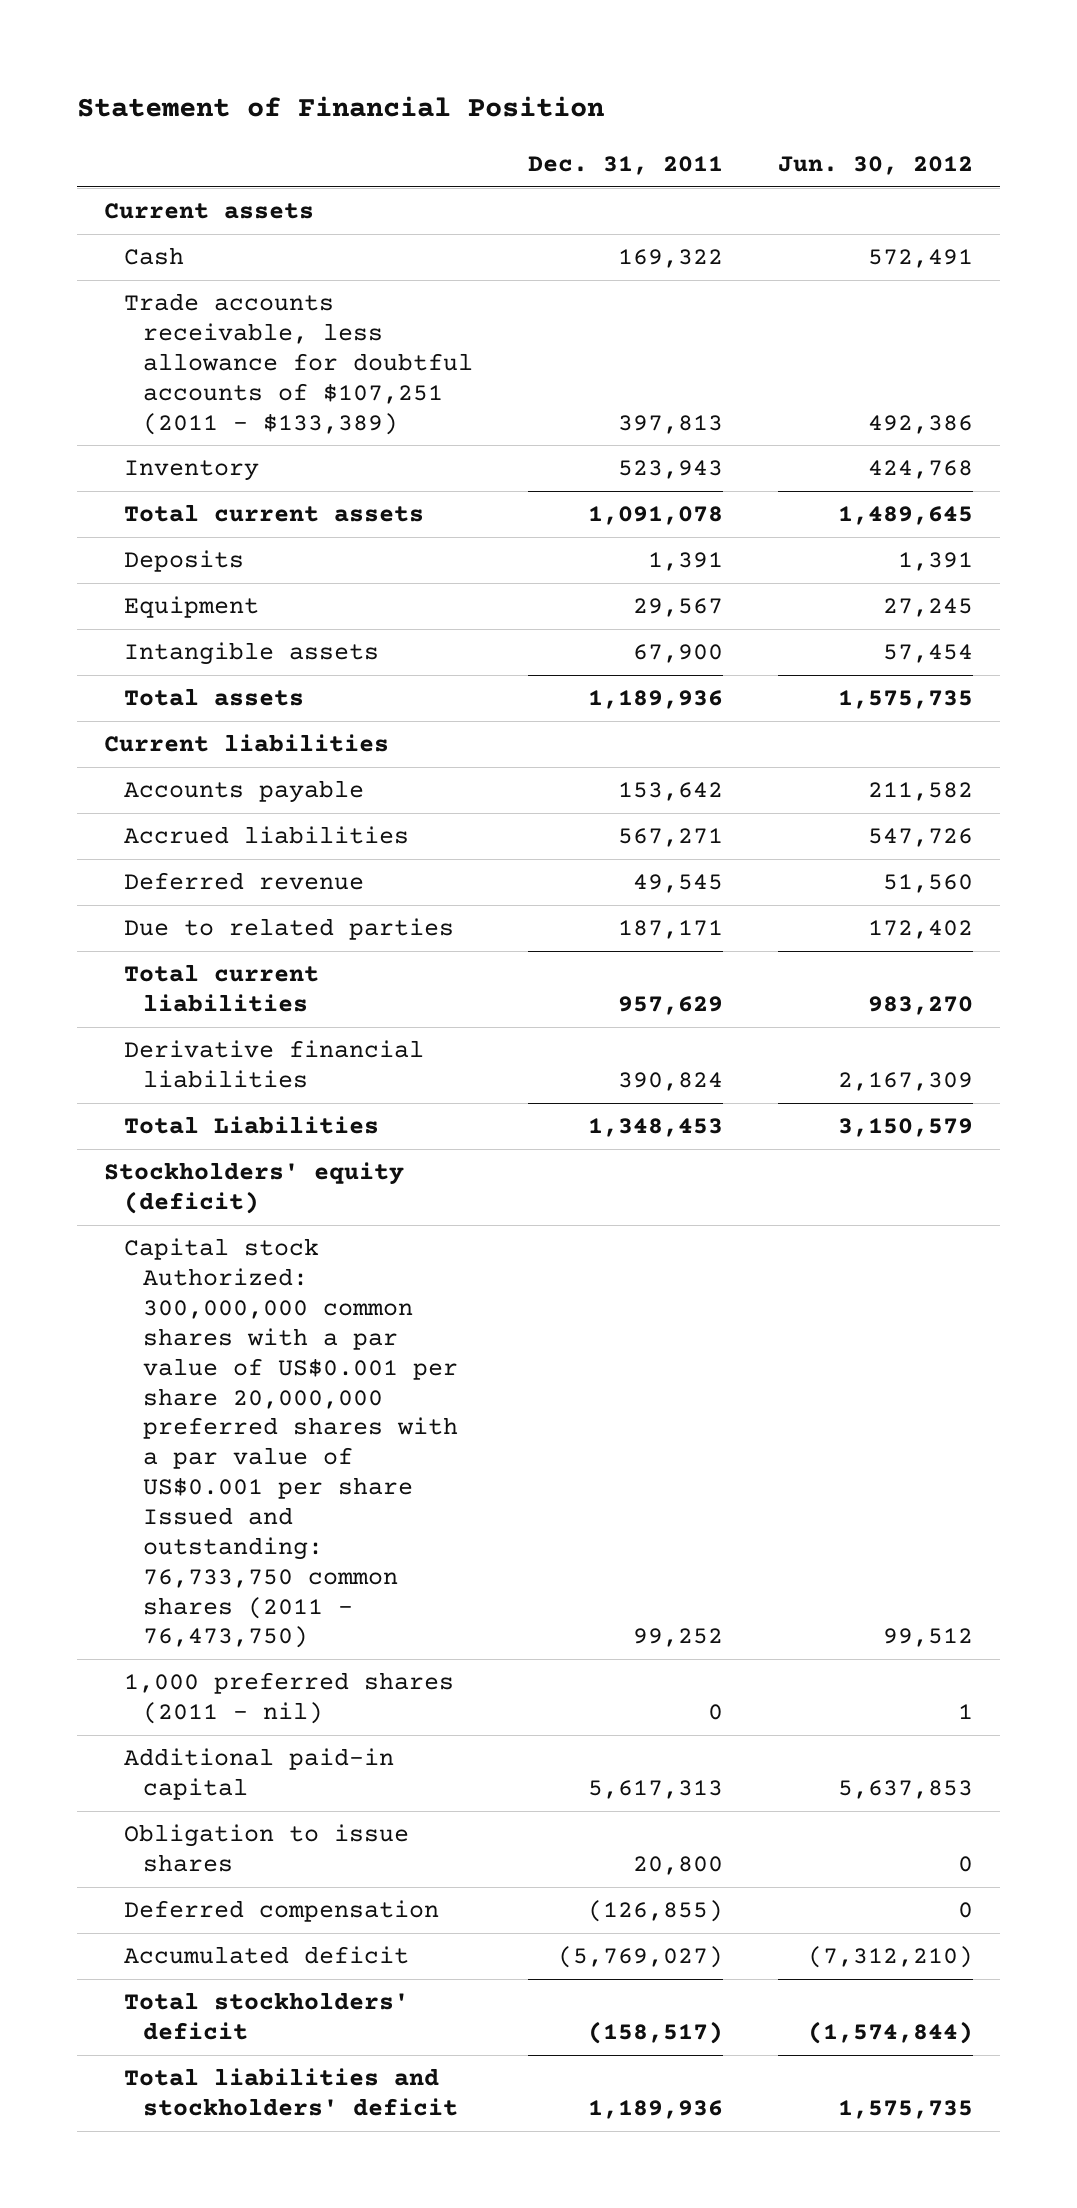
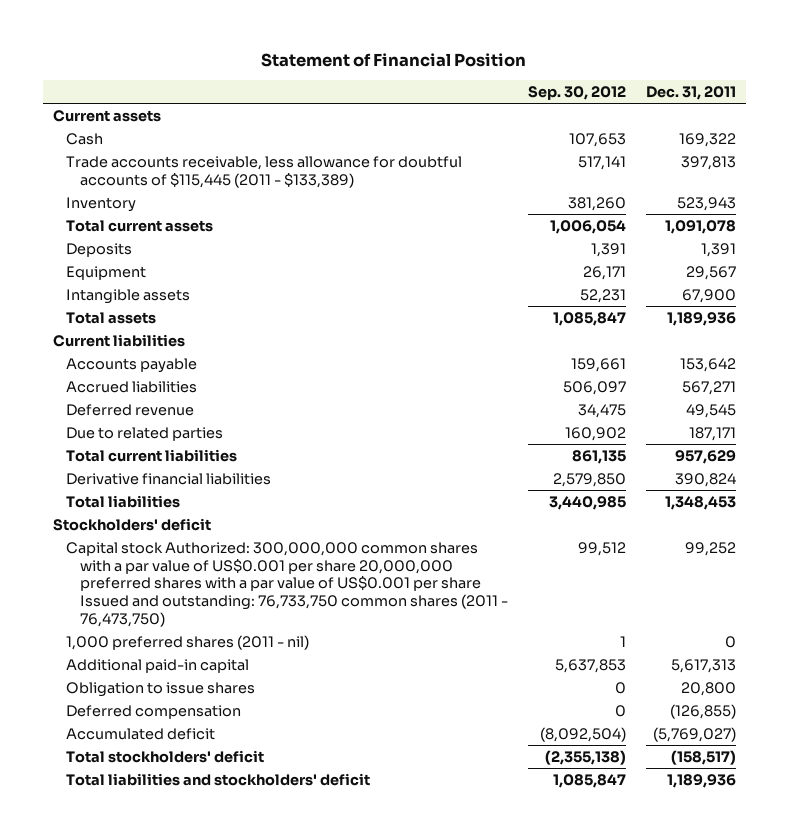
[777,156,973,176] Jun. 30, 2012 -> none
none -> [527,85,626,100] Sep. 30, 2012
[123,293,474,435] Trade accounts receivable, less allowance for doubtful accounts of $107,251 (2011 - $133,389) -> [66,155,463,188] Trade accounts receivable, less allowance for doubtful accounts of $115,445 (2011 - $133,389)
[123,1116,379,1135] Total Liabilities -> [66,494,181,508] Total liabilities
[104,1162,405,1215] Stockholders' equity (deficit) -> [53,517,212,531] Stockholders' deficit

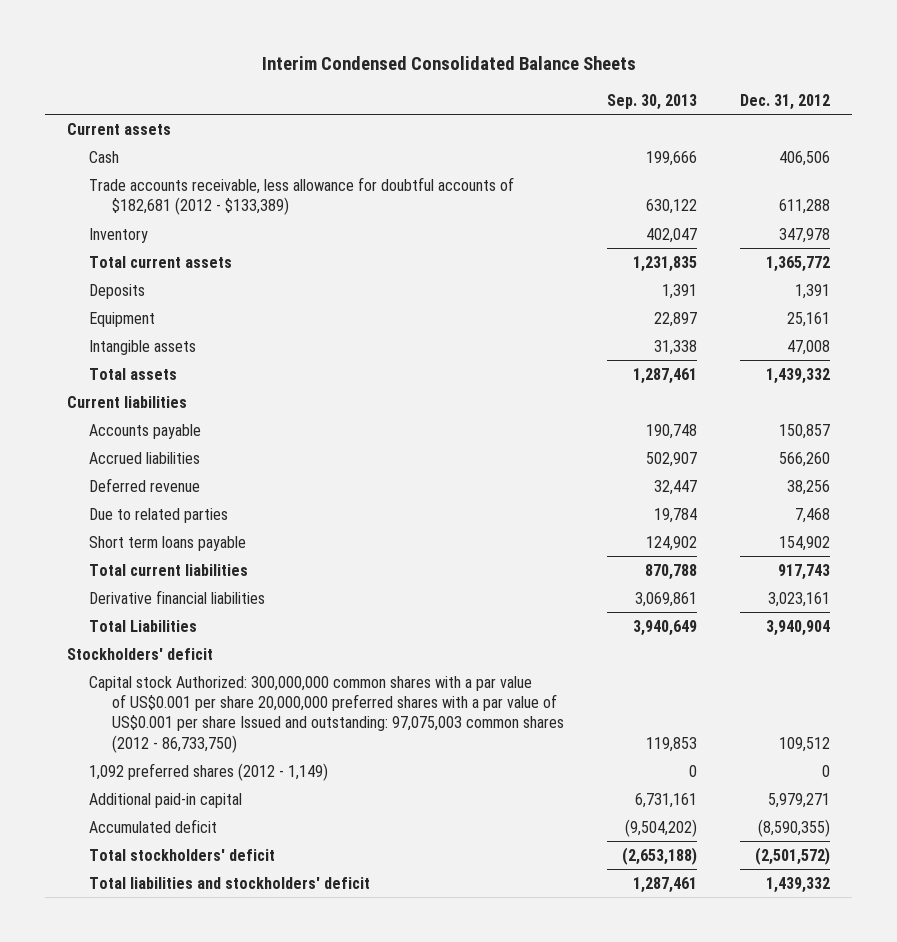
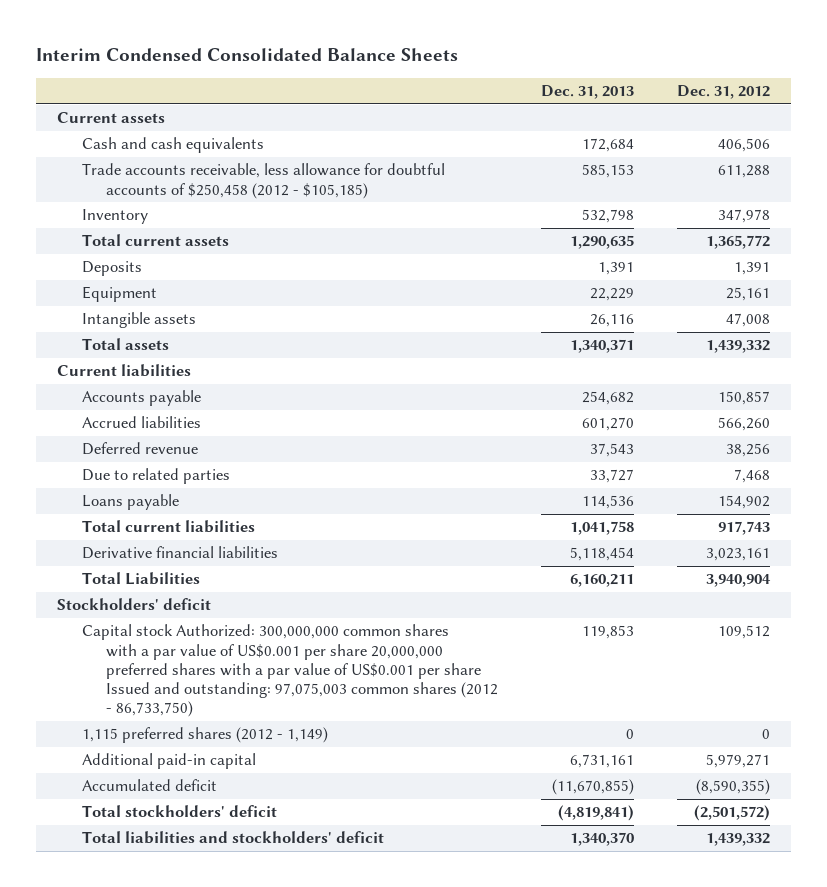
[607,93,698,110] Sep. 30, 2013 -> none
none -> [541,85,635,100] Dec. 31, 2013
[89,150,120,163] Cash -> [81,137,264,154] Cash and cash equivalents
[89,176,515,216] Trade accounts receivable, less allowance for doubtful accounts of $182,681 (2012 - $133,389) -> [81,163,445,199] Trade accounts receivable, less allowance for doubtful accounts of $250,458 (2012 - $105,185)
[89,535,247,551] Short term loans payable -> [81,494,179,511] Loans payable
[89,762,329,781] 1,092 preferred shares (2012 - 1,149) -> [81,727,328,744] 1,115 preferred shares (2012 - 1,149)

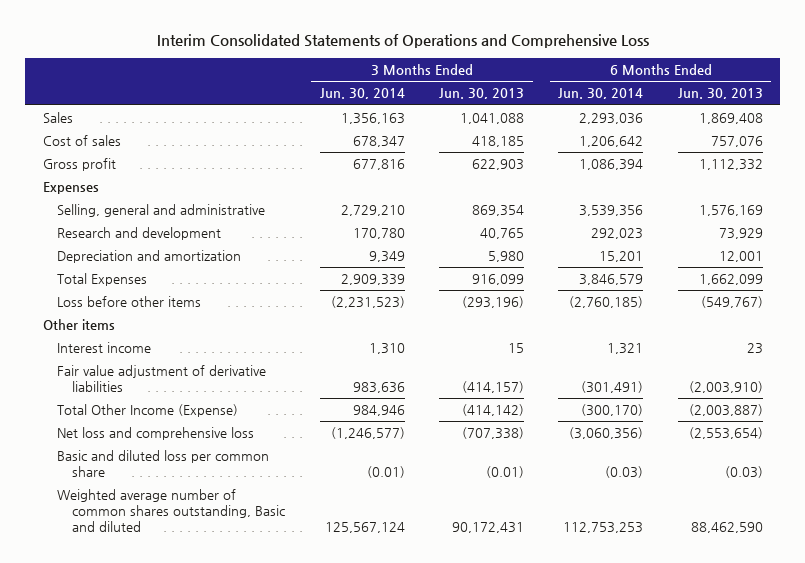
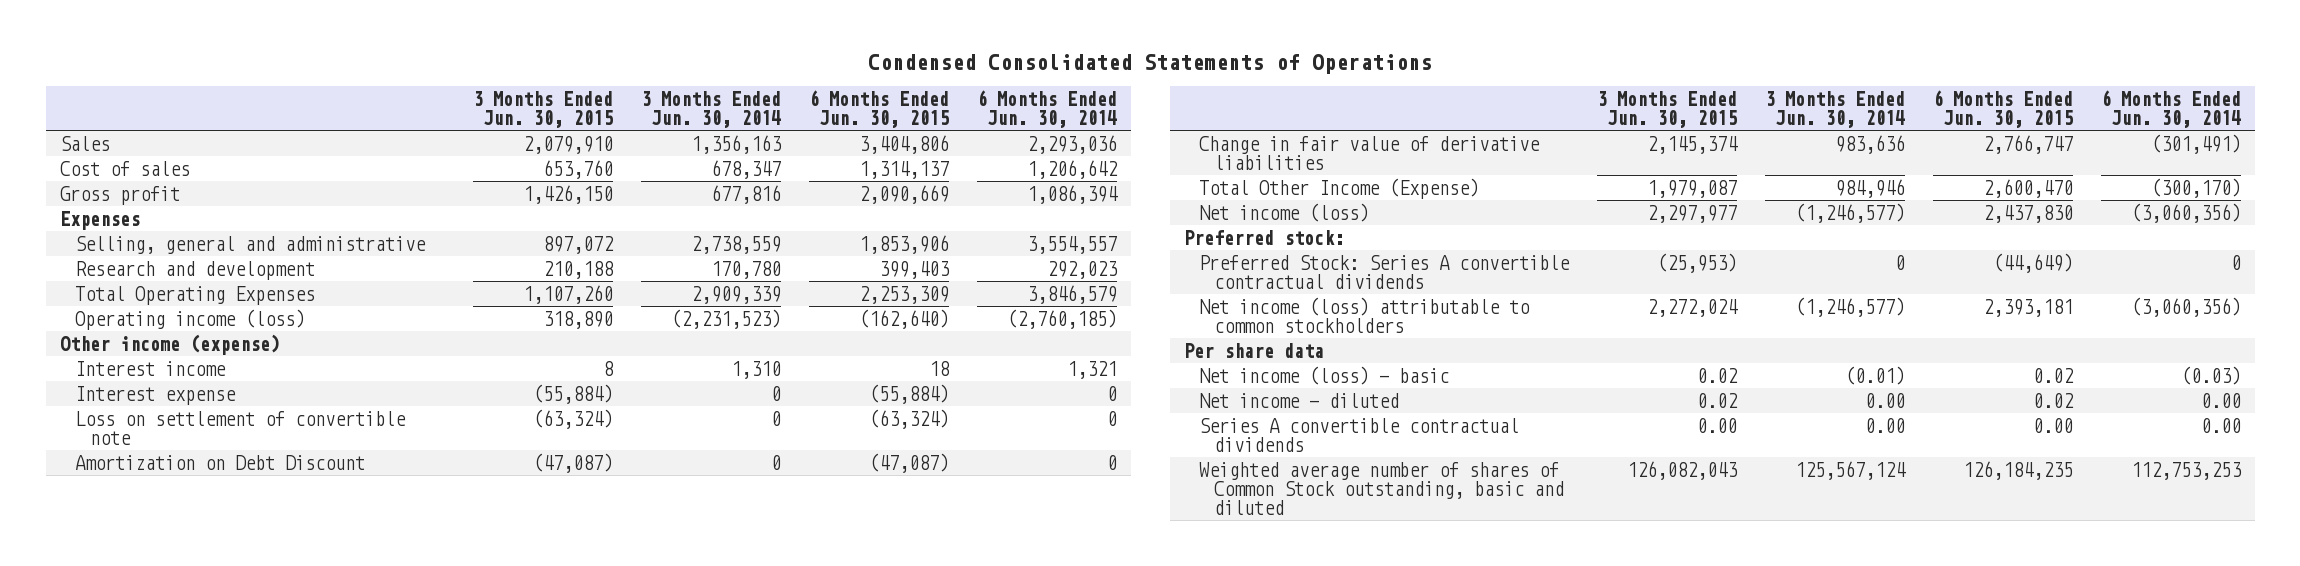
[156,34,649,49] Interim Consolidated Statements of Operations and Comprehensive Loss -> [868,54,1433,75] Condensed Consolidated Statements of Operations
[439,88,525,100] Jun. 30, 2013 -> none
[677,88,763,100] Jun. 30, 2013 -> none
none -> [472,90,613,128] 3 Months Ended Jun. 30, 2015
none -> [808,89,949,128] 6 Months Ended Jun. 30, 2015
[340,205,405,217] 2,729,210 -> [690,235,781,254] 2,738,559
[579,205,644,217] 3,539,356 -> [1026,235,1117,254] 3,554,557
[57,250,242,264] Depreciation and amortization -> none
[57,273,148,287] Total Expenses -> [74,285,315,305] Total Operating Expenses
[57,296,202,308] Loss before other items -> [74,308,305,330] Operating income (loss)
[42,319,115,331] Other items -> [59,333,280,355] Other income (expense)
none -> [74,385,236,405] Interest expense
none -> [74,410,406,445] Loss on settlement of convertible note
none -> [74,454,365,470] Amortization on Debt Discount
[57,365,267,393] Fair value adjustment of derivative liabilities -> [1198,135,1540,170] Change in fair value of derivative liabilities
[57,450,270,478] Basic and diluted loss per common share -> none
[57,427,255,441] Net loss and comprehensive loss -> [1198,202,1369,222] Net income (loss)
none -> [1183,229,1344,245] Preferred stock:
none -> [1198,254,1570,289] Preferred Stock: Series A convertible contractual dividends
none -> [1198,296,1530,333] Net income (loss) attributable to common stockholders
none -> [1183,342,1324,358] Per share data
none -> [1198,365,1449,385] Net income (loss) - basic
none -> [1198,392,1399,408] Net income - diluted
none -> [1198,417,1519,452] Series A convertible contractual dividends
[57,489,286,532] Weighted average number of common shares outstanding, Basic and diluted -> [1198,461,1564,515] Weighted average number of shares of Common Stock outstanding, basic and diluted

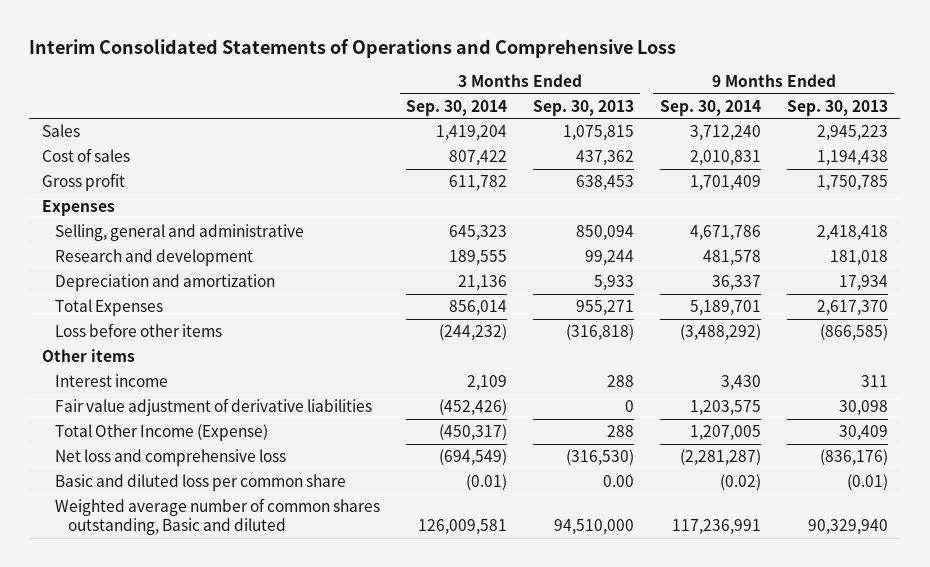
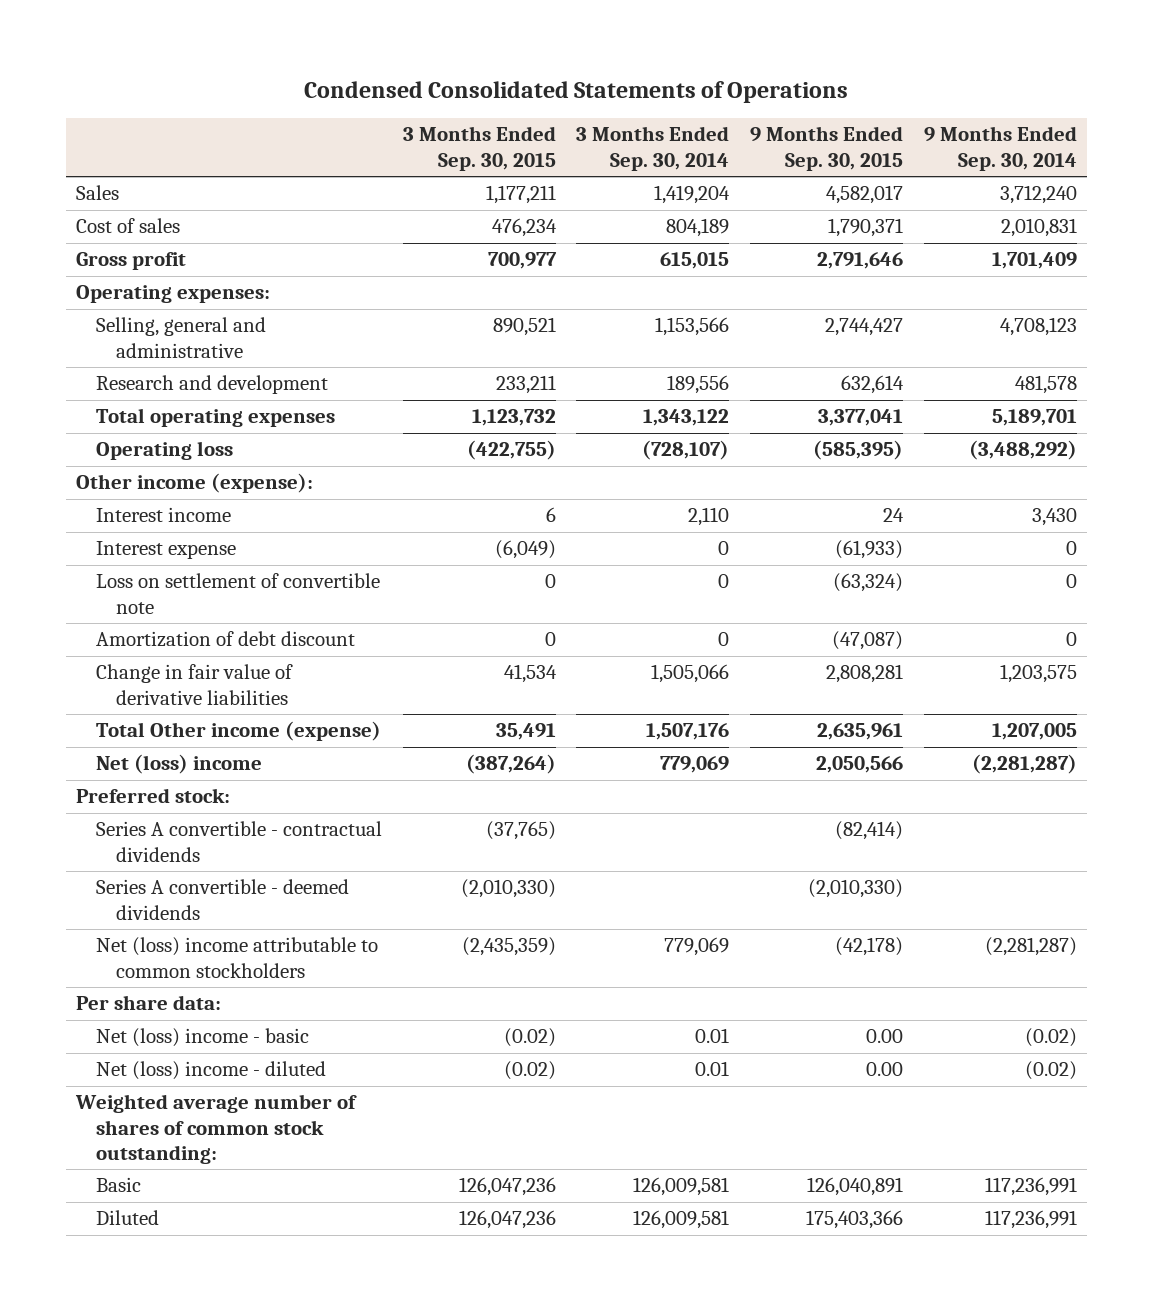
[29,38,677,58] Interim Consolidated Statements of Operations and Comprehensive Loss -> [304,80,849,103] Condensed Consolidated Statements of Operations
[532,99,634,116] Sep. 30, 2013 -> none
[786,99,888,116] Sep. 30, 2013 -> none
none -> [402,126,556,171] 3 Months Ended Sep. 30, 2015
none -> [750,126,904,171] 9 Months Ended Sep. 30, 2015
[55,273,276,291] Depreciation and amortization -> none
[55,473,347,491] Basic and diluted loss per common share -> none
[448,149,507,165] 807,422 -> [666,218,730,238] 804,189
[448,174,507,190] 611,782 -> [660,252,730,270] 615,015
[42,199,116,216] Expenses -> [76,285,271,304] Operating expenses:
[448,224,507,240] 645,323 -> [655,317,730,337] 1,153,566
[689,224,761,240] 4,671,786 -> [999,317,1077,337] 4,708,123
[448,249,507,265] 189,555 -> [667,375,730,395] 189,556
[55,298,164,316] Total Expenses -> [95,408,335,428] Total operating expenses
[448,299,507,315] 856,014 -> [643,409,730,427] 1,343,122
[55,322,223,337] Loss before other items -> [95,441,233,461] Operating loss
[438,323,507,340] (244,232) -> [642,440,730,461] (728,107)
[42,348,136,362] Other items -> [76,473,314,494] Other income (expense):
[466,374,507,390] 2,109 -> [688,507,730,527] 2,110
none -> [95,541,236,560] Interest expense
none -> [95,573,380,614] Loss on settlement of convertible note
none -> [95,631,355,648] Amortization of debt discount
[55,397,373,416] Fair value adjustment of derivative liabilities -> [95,664,293,705] Change in fair value of derivative liabilities
[438,398,507,415] (452,426) -> [651,664,730,684] 1,505,066
[55,423,269,441] Total Other Income (Expense) -> [95,721,381,742] Total Other income (expense)
[438,423,507,440] (450,317) -> [646,723,730,741] 1,507,176
[55,448,287,466] Net loss and comprehensive loss -> [95,754,262,775] Net (loss) income
[438,448,507,465] (694,549) -> [660,756,730,774] 779,069
none -> [76,788,231,804] Preferred stock:
none -> [95,821,382,862] Series A convertible - contractual dividends
none -> [95,879,349,920] Series A convertible - deemed dividends
none -> [95,937,378,978] Net (loss) income attributable to common stockholders
none -> [76,995,222,1011] Per share data:
none -> [95,1028,309,1048] Net (loss) income - basic
none -> [95,1061,326,1081] Net (loss) income - diluted
none -> [75,1094,358,1165] Weighted average number of shares of common stock outstanding:
none -> [95,1177,141,1193] Basic
[55,497,381,536] Weighted average number of common shares outstanding, Basic and diluted -> [95,1210,159,1226] Diluted

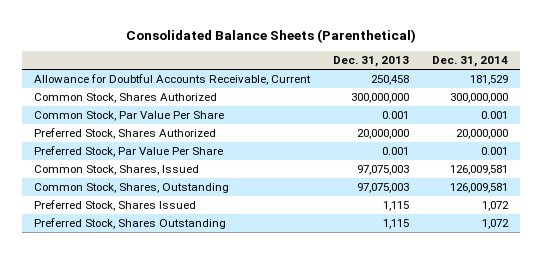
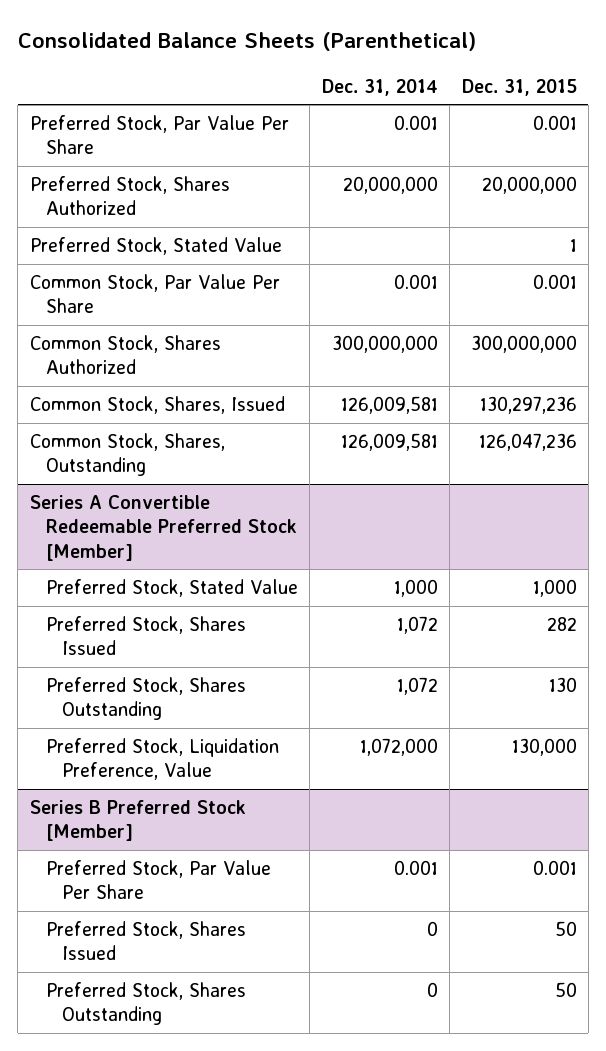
[332,56,409,68] Dec. 31, 2013 -> none
none -> [461,78,577,96] Dec. 31, 2015
[33,73,311,85] Allowance for Doubtful Accounts Receivable, Current -> none
[33,127,216,139] Preferred Stock, Shares Authorized -> [29,176,230,216] Preferred Stock, Shares Authorized
none -> [29,237,282,256] Preferred Stock, Stated Value
[33,110,224,121] Common Stock, Par Value Per Share -> [29,274,280,314] Common Stock, Par Value Per Share
[33,92,217,103] Common Stock, Shares Authorized -> [29,335,221,375] Common Stock, Shares Authorized
none -> [29,495,298,561] Series A Convertible Redeemable Preferred Stock [Member]
none -> [46,579,299,598] Preferred Stock, Stated Value
none -> [46,738,280,781] Preferred Stock, Liquidation Preference, Value
none -> [29,800,246,842] Series B Preferred Stock [Member]
none -> [46,860,272,900] Preferred Stock, Par Value Per Share
none -> [46,921,247,961] Preferred Stock, Shares Issued
none -> [46,982,247,1026] Preferred Stock, Shares Outstanding

